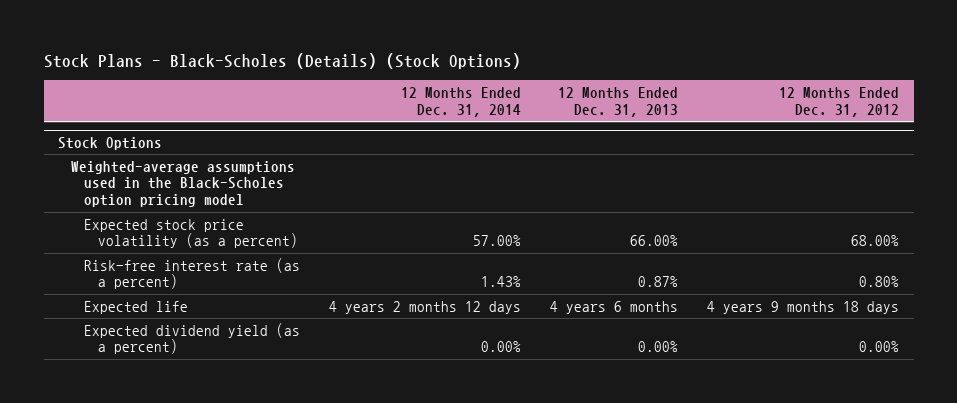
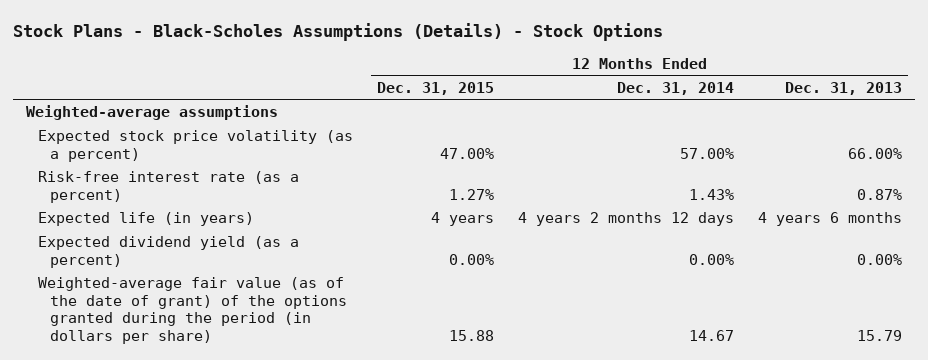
[43,52,521,69] Stock Plans - Black-Scholes (Details) (Stock Options) -> [13,22,664,41] Stock Plans - Black-Scholes Assumptions (Details) - Stock Options
[779,86,900,117] 12 Months Ended Dec. 31, 2012 -> none
none -> [376,81,494,95] Dec. 31, 2015
[58,137,163,151] Stock Options -> none
[71,160,296,208] Weighted-average assumptions used in the Black-Scholes option pricing model -> [25,105,278,121] Weighted-average assumptions
[84,300,189,314] Expected life -> [37,212,254,227] Expected life (in years)
none -> [37,277,347,344] Weighted-average fair value (as of the date of grant) of the options granted during the period (in dollars per share)

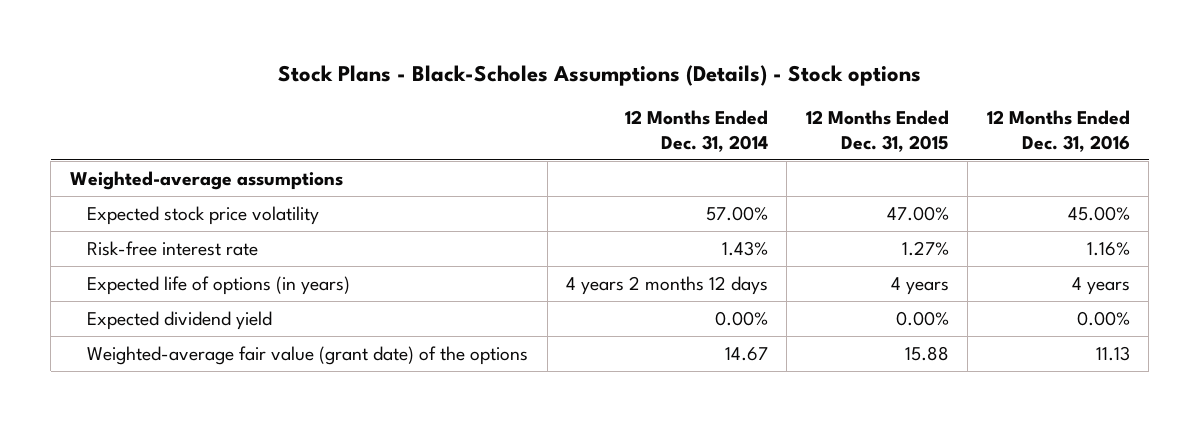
[13,22,664,41] Stock Plans - Black-Scholes Assumptions (Details) - Stock Options -> [277,64,921,86] Stock Plans - Black-Scholes Assumptions (Details) - Stock options
[785,81,903,95] Dec. 31, 2013 -> none
none -> [986,110,1130,152] 12 Months Ended Dec. 31, 2016
[37,130,353,162] Expected stock price volatility (as a percent) -> [87,205,320,225] Expected stock price volatility
[37,171,299,203] Risk-free interest rate (as a percent) -> [87,240,259,256] Risk-free interest rate
[37,212,254,227] Expected life (in years) -> [87,275,351,295] Expected life of options (in years)
[37,236,299,268] Expected dividend yield (as a percent) -> [87,310,273,330] Expected dividend yield
[37,277,347,344] Weighted-average fair value (as of the date of grant) of the options granted during the period (in dollars per share) -> [87,345,529,365] Weighted-average fair value (grant date) of the options

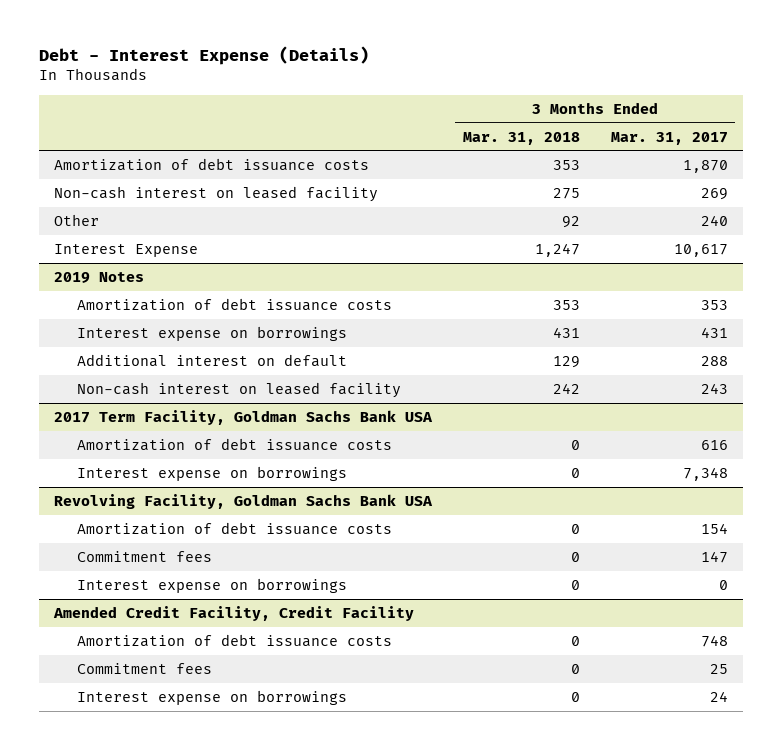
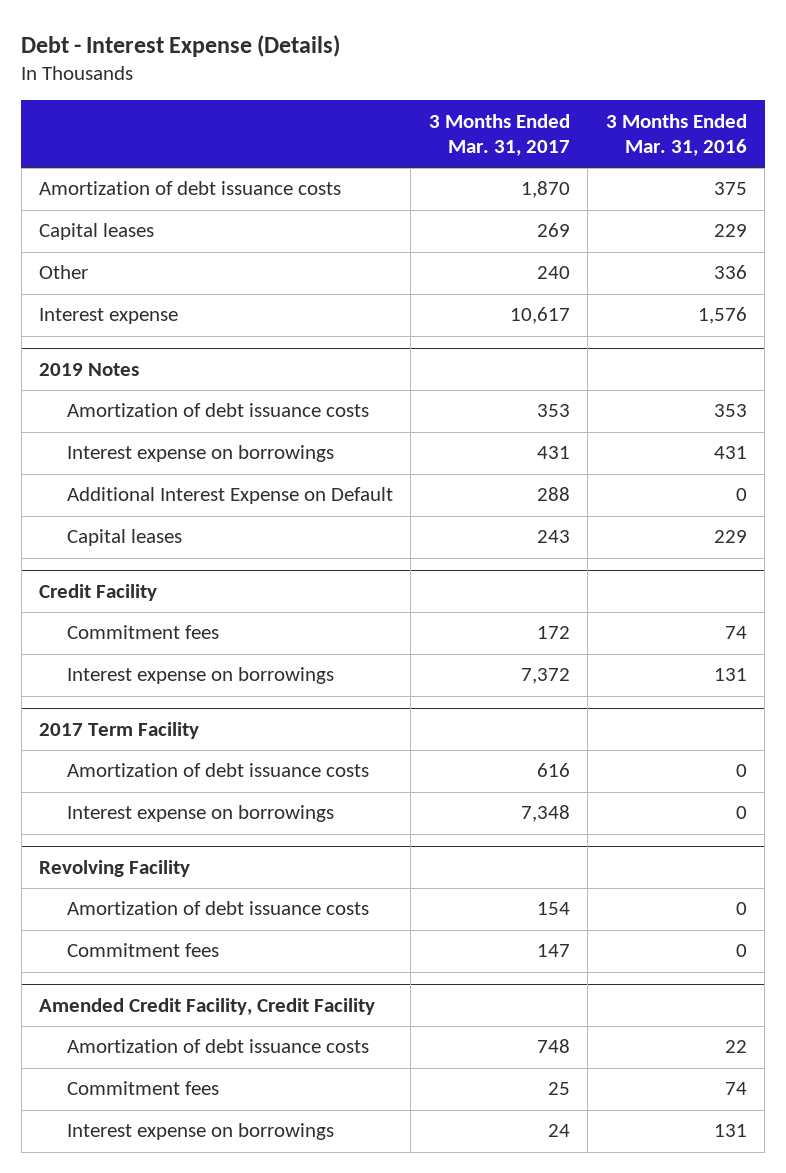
[462,131,580,145] Mar. 31, 2018 -> none
none -> [605,113,747,157] 3 Months Ended Mar. 31, 2016
[54,185,379,202] Non-cash interest on leased facility -> [39,223,155,241] Capital leases
[54,243,199,257] Interest Expense -> [39,308,179,325] Interest expense
[54,409,434,425] 2017 Term Facility, Goldman Sachs Bank USA -> none
[76,353,347,367] Additional interest on default -> [66,487,393,505] Additional Interest Expense on Default
[76,381,401,398] Non-cash interest on leased facility -> [66,529,182,547] Capital leases
none -> [39,584,158,602] Credit Facility
none -> [66,625,219,640] Commitment fees
none -> [66,667,334,685] Interest expense on borrowings
none -> [39,722,200,740] 2017 Term Facility
[54,493,434,509] Revolving Facility, Goldman Sachs Bank USA -> none
none -> [39,860,191,878] Revolving Facility
[76,577,347,593] Interest expense on borrowings -> none

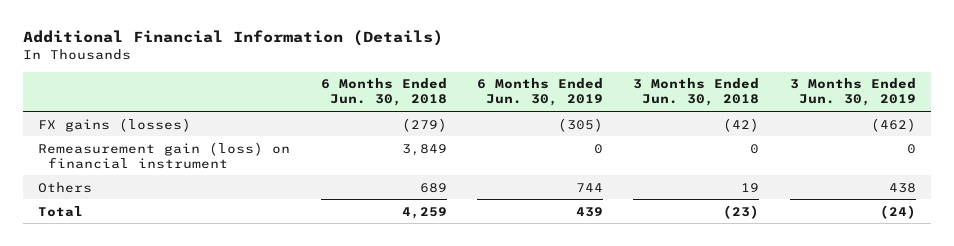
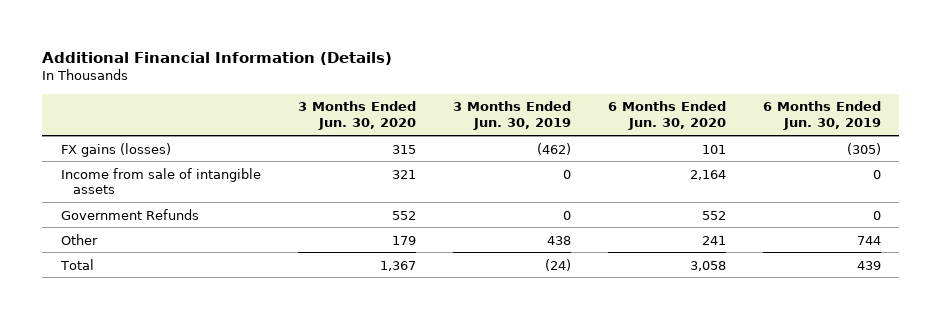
[320,78,447,107] 6 Months Ended Jun. 30, 2018 -> none
[633,78,760,107] 3 Months Ended Jun. 30, 2018 -> none
none -> [297,101,416,131] 3 Months Ended Jun. 30, 2020
none -> [607,101,726,131] 6 Months Ended Jun. 30, 2020
[38,141,291,169] Remeasurement gain (loss) on financial instrument -> none
none -> [60,167,261,195] Income from sale of intangible assets
none -> [60,208,199,220] Government Refunds
[38,181,93,193] Others -> [60,233,98,245] Other

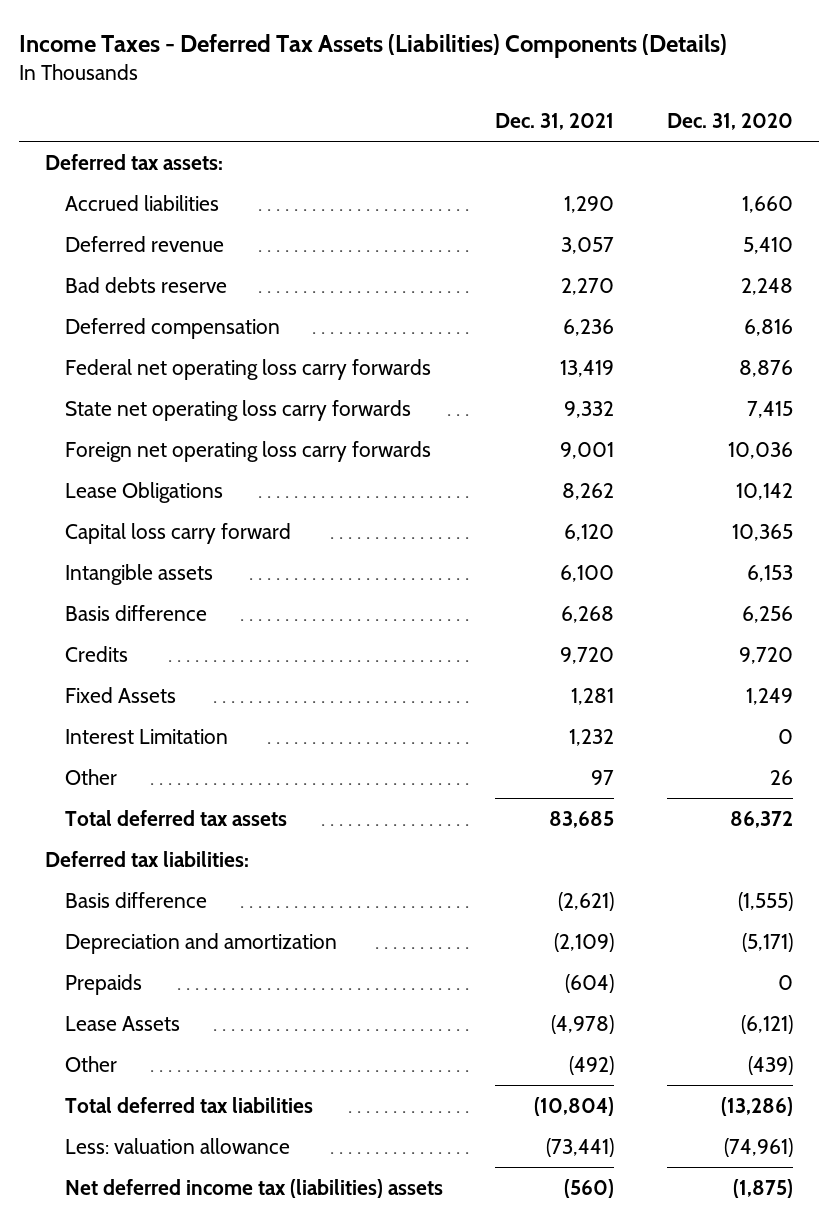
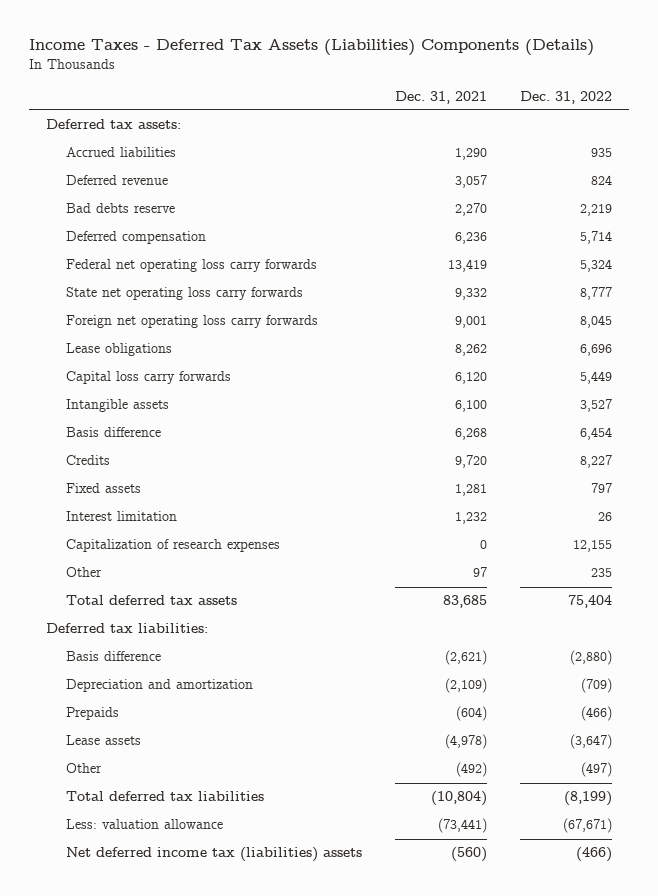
[666,113,793,131] Dec. 31, 2020 -> none
none -> [520,90,613,104] Dec. 31, 2022
[65,481,224,503] Lease Obligations -> [66,343,173,357] Lease obligations
[65,522,292,544] Capital loss carry forward -> [66,371,232,385] Capital loss carry forwards
[65,686,177,703] Fixed Assets -> [66,483,142,494] Fixed assets
[65,728,229,744] Interest Limitation -> [66,511,178,522] Interest limitation
none -> [66,539,281,553] Capitalization of research expenses
[65,1015,181,1031] Lease Assets -> [66,735,142,746] Lease assets

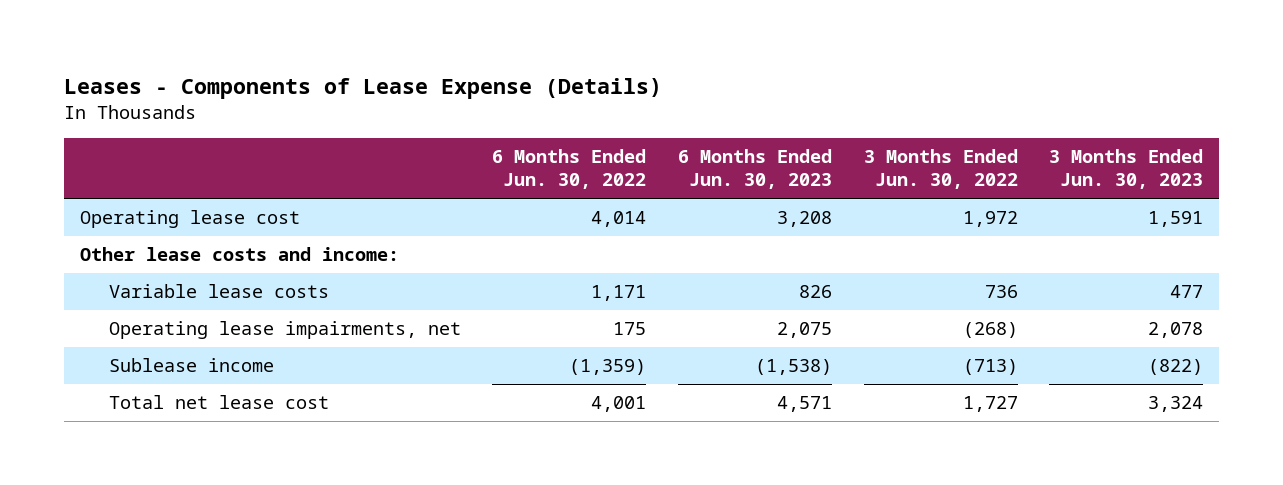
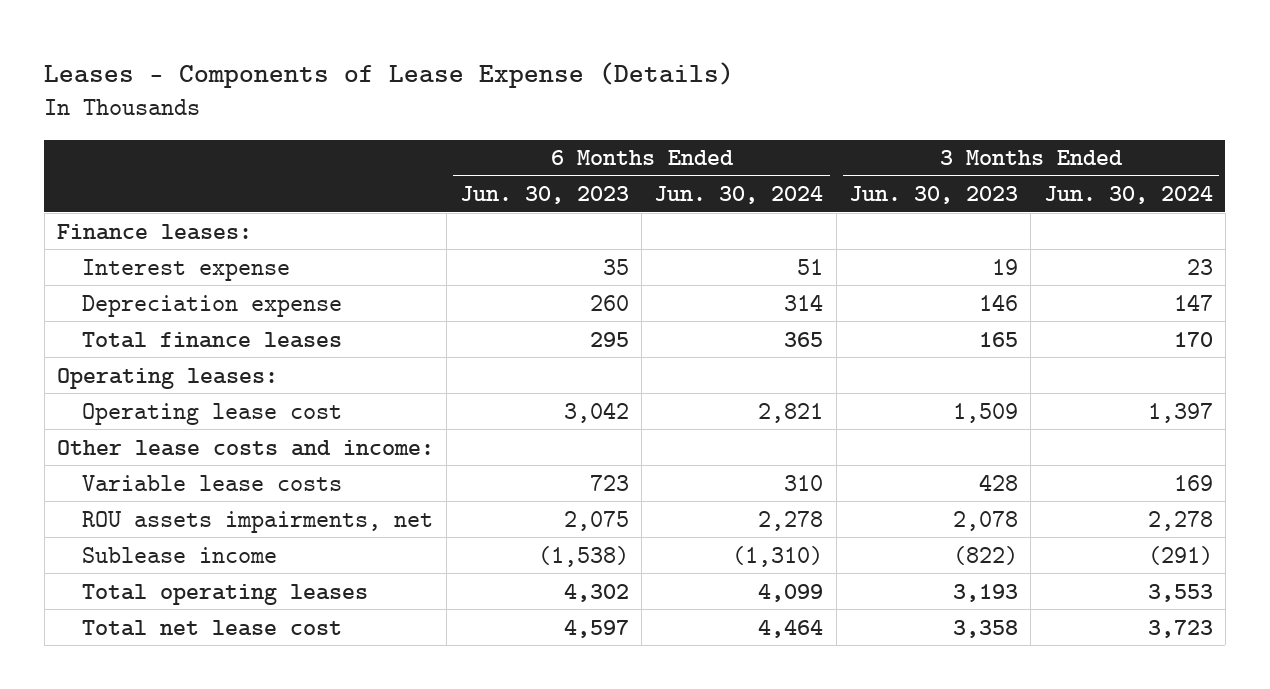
[492,148,647,190] 6 Months Ended Jun. 30, 2022 -> none
[863,148,1018,190] 3 Months Ended Jun. 30, 2022 -> none
none -> [654,186,824,205] Jun. 30, 2024
none -> [1043,186,1213,205] Jun. 30, 2024
none -> [57,223,253,240] Finance leases:
none -> [81,258,290,281] Interest expense
none -> [81,294,342,317] Depreciation expense
none -> [81,331,342,348] Total finance leases
none -> [57,367,279,389] Operating leases:
[776,211,832,228] 3,208 -> [563,401,629,423] 3,042
[1148,211,1204,228] 1,591 -> [953,402,1019,423] 1,509
[798,285,832,299] 826 -> [589,474,629,491] 723
[1170,285,1204,299] 477 -> [979,473,1019,491] 428
[108,321,461,340] Operating lease impairments, net -> [81,510,433,533] ROU assets impairments, net
none -> [81,583,368,605] Total operating leases
[776,396,832,413] 4,571 -> [563,619,629,638] 4,597
[1148,396,1204,413] 3,324 -> [953,619,1019,638] 3,358

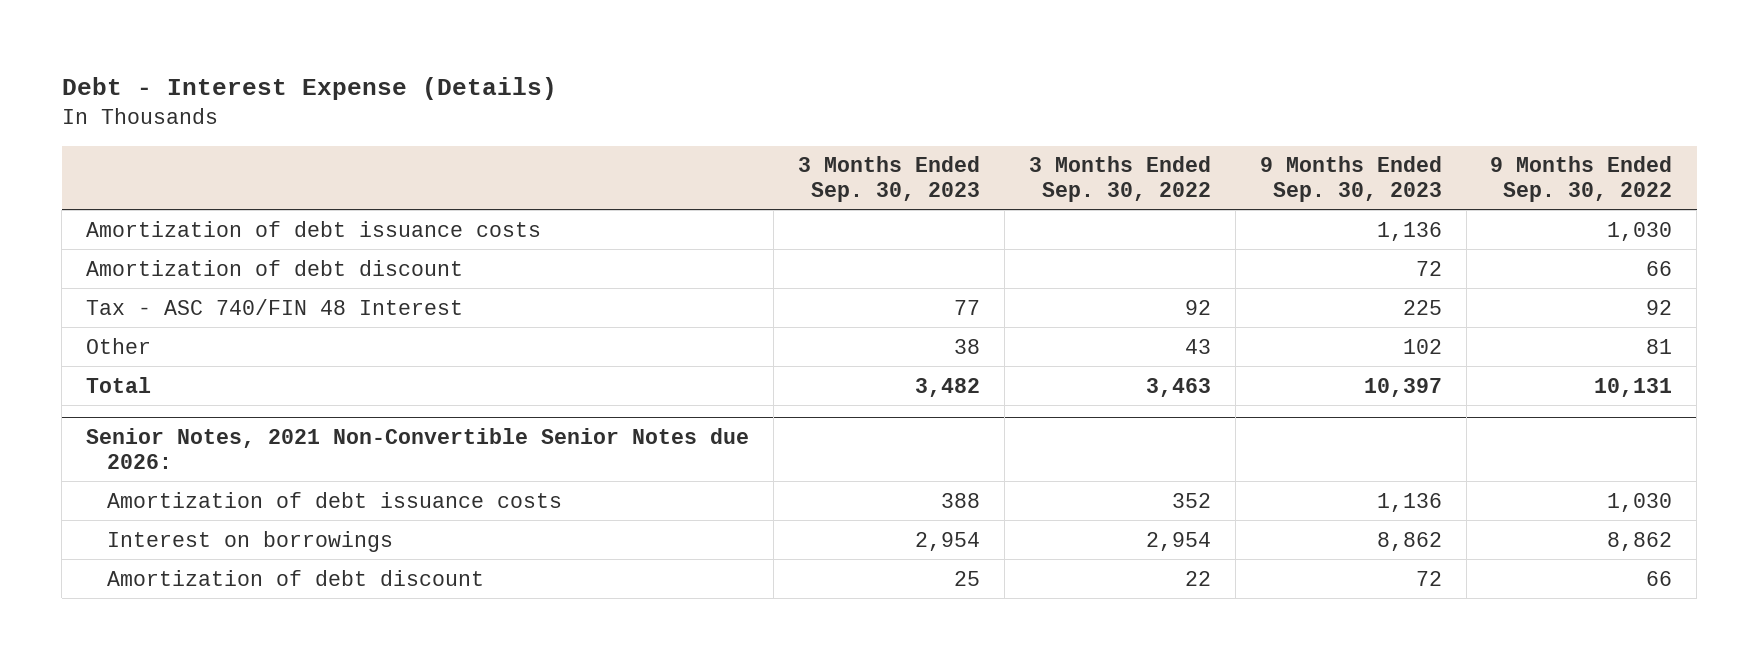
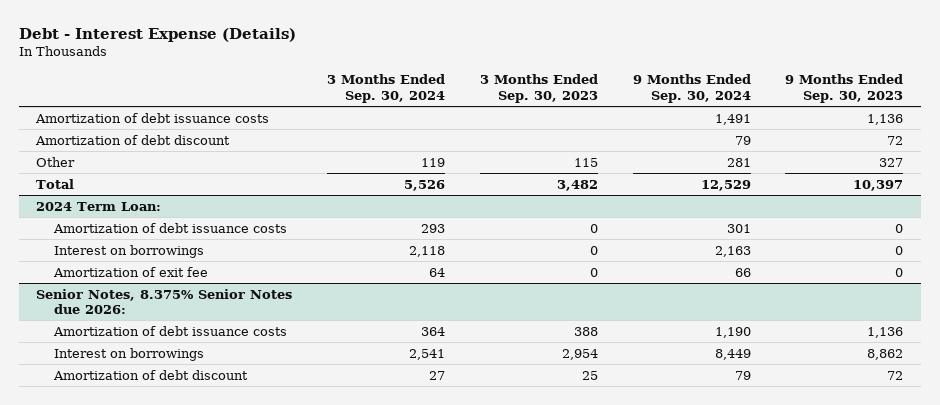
[1028,156,1211,202] 3 Months Ended Sep. 30, 2022 -> none
[1490,156,1673,202] 9 Months Ended Sep. 30, 2022 -> none
none -> [326,74,445,103] 3 Months Ended Sep. 30, 2024
none -> [632,74,751,103] 9 Months Ended Sep. 30, 2024
[86,298,464,315] Tax - ASC 740/FIN 48 Interest -> none
[953,338,980,354] 38 -> [573,157,598,167] 115
[1402,338,1442,354] 102 -> [879,157,904,167] 327
[86,427,750,469] Senior Notes, 2021 Non-Convertible Senior Notes due 2026: -> none
none -> [36,201,162,211] 2024 Term Loan:
none -> [52,222,287,233] Amortization of debt issuance costs
none -> [53,244,204,258] Interest on borrowings
none -> [52,266,208,277] Amortization of exit fee
none -> [36,288,293,314] Senior Notes, 8.375% Senior Notes due 2026:

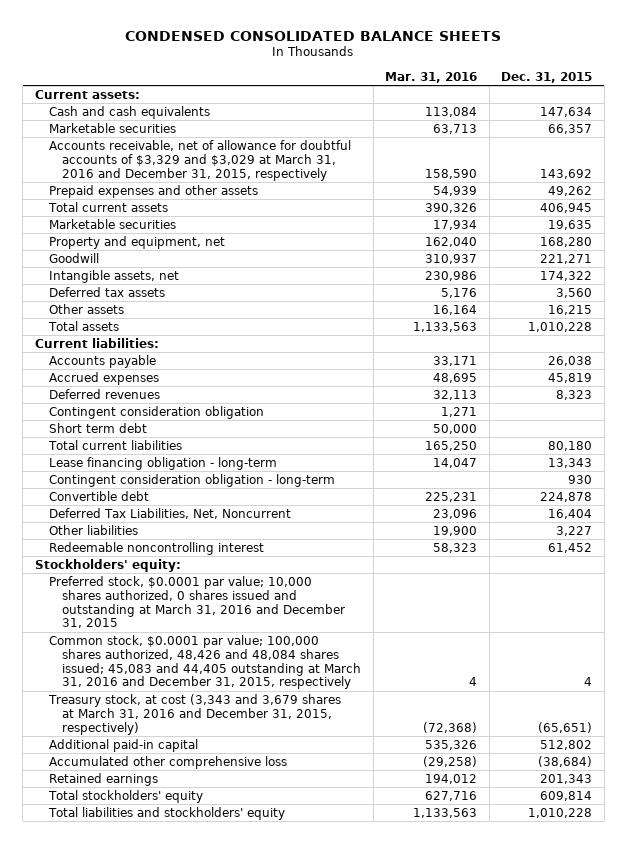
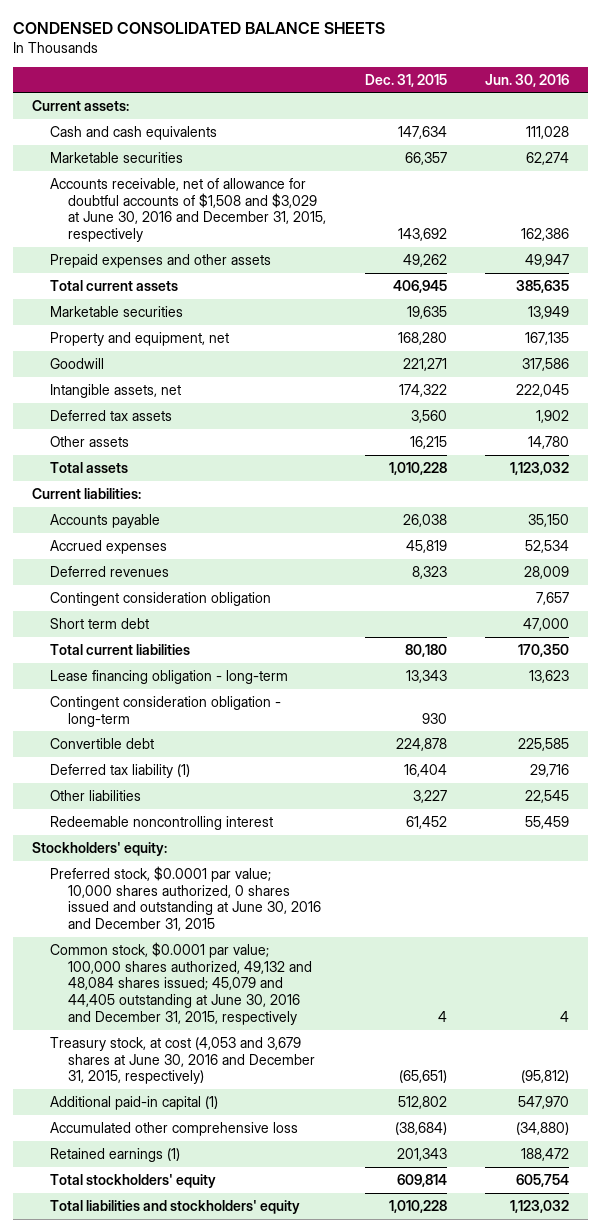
[385,71,478,83] Mar. 31, 2016 -> none
none -> [485,73,570,87] Jun. 30, 2016
[48,139,351,181] Accounts receivable, net of allowance for doubtful accounts of $3,329 and $3,029 at March 31, 2016 and December 31, 2015, respectively -> [50,177,327,243] Accounts receivable, net of allowance for doubtful accounts of $1,508 and $3,029 at June 30, 2016 and December 31, 2015, respectively
[48,507,291,519] Deferred Tax Liabilities, Net, Noncurrent -> [50,763,191,778] Deferred tax liability (1)
[48,575,346,629] Preferred stock, $0.0001 par value; 10,000 shares authorized, 0 shares issued and outstanding at March 31, 2016 and December 31, 2015 -> [50,865,322,932] Preferred stock, $0.0001 par value; 10,000 shares authorized, 0 shares issued and outstanding at June 30, 2016 and December 31, 2015
[48,634,362,690] Common stock, $0.0001 par value; 100,000 shares authorized, 48,426 and 48,084 shares issued; 45,083 and 44,405 outstanding at March 31, 2016 and December 31, 2015, respectively -> [50,941,313,1025] Common stock, $0.0001 par value; 100,000 shares authorized, 49,132 and 48,084 shares issued; 45,079 and 44,405 outstanding at June 30, 2016 and December 31, 2015, respectively
[47,693,341,735] Treasury stock, at cost (3,343 and 3,679 shares at March 31, 2016 and December 31, 2015, respectively) -> [50,1036,316,1085] Treasury stock, at cost (4,053 and 3,679 shares at June 30, 2016 and December 31, 2015, respectively)
[48,738,198,752] Additional paid-in capital -> [50,1095,219,1110] Additional paid-in capital (1)
[48,772,158,786] Retained earnings -> [50,1147,181,1162] Retained earnings (1)

